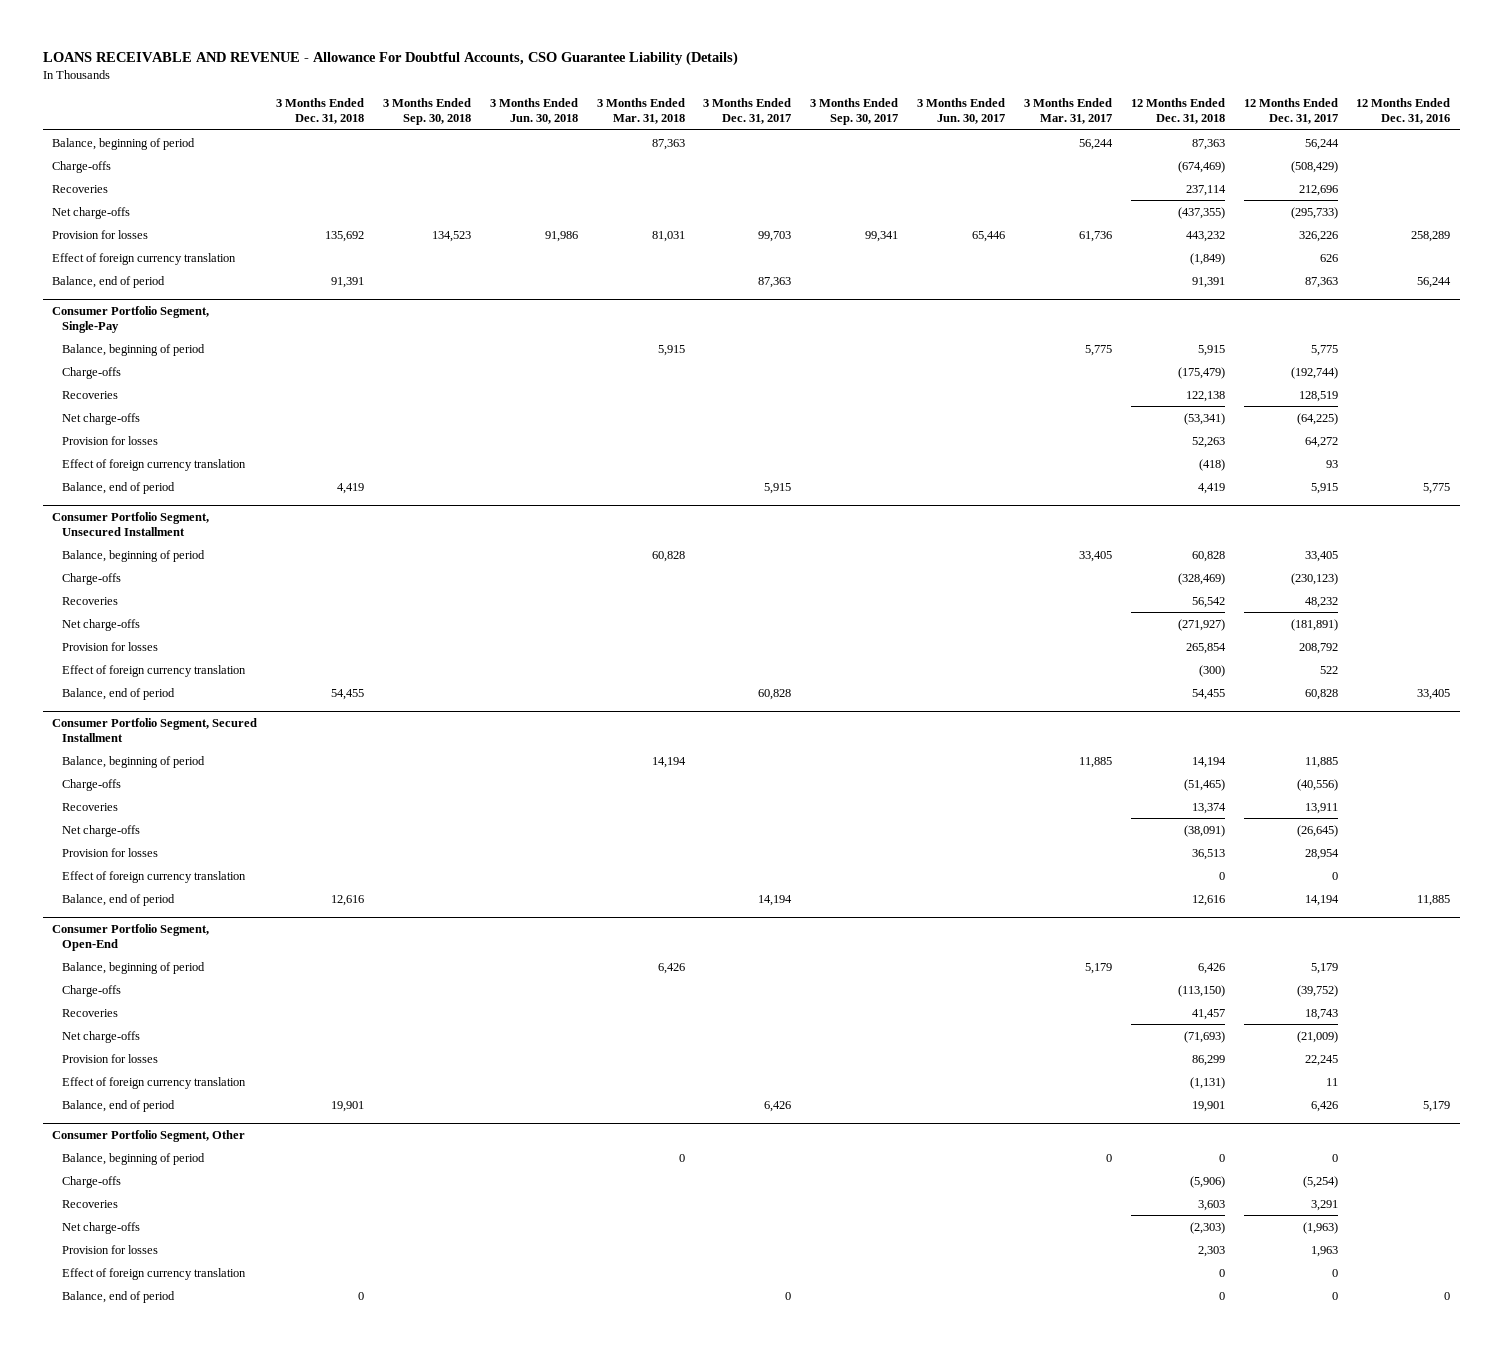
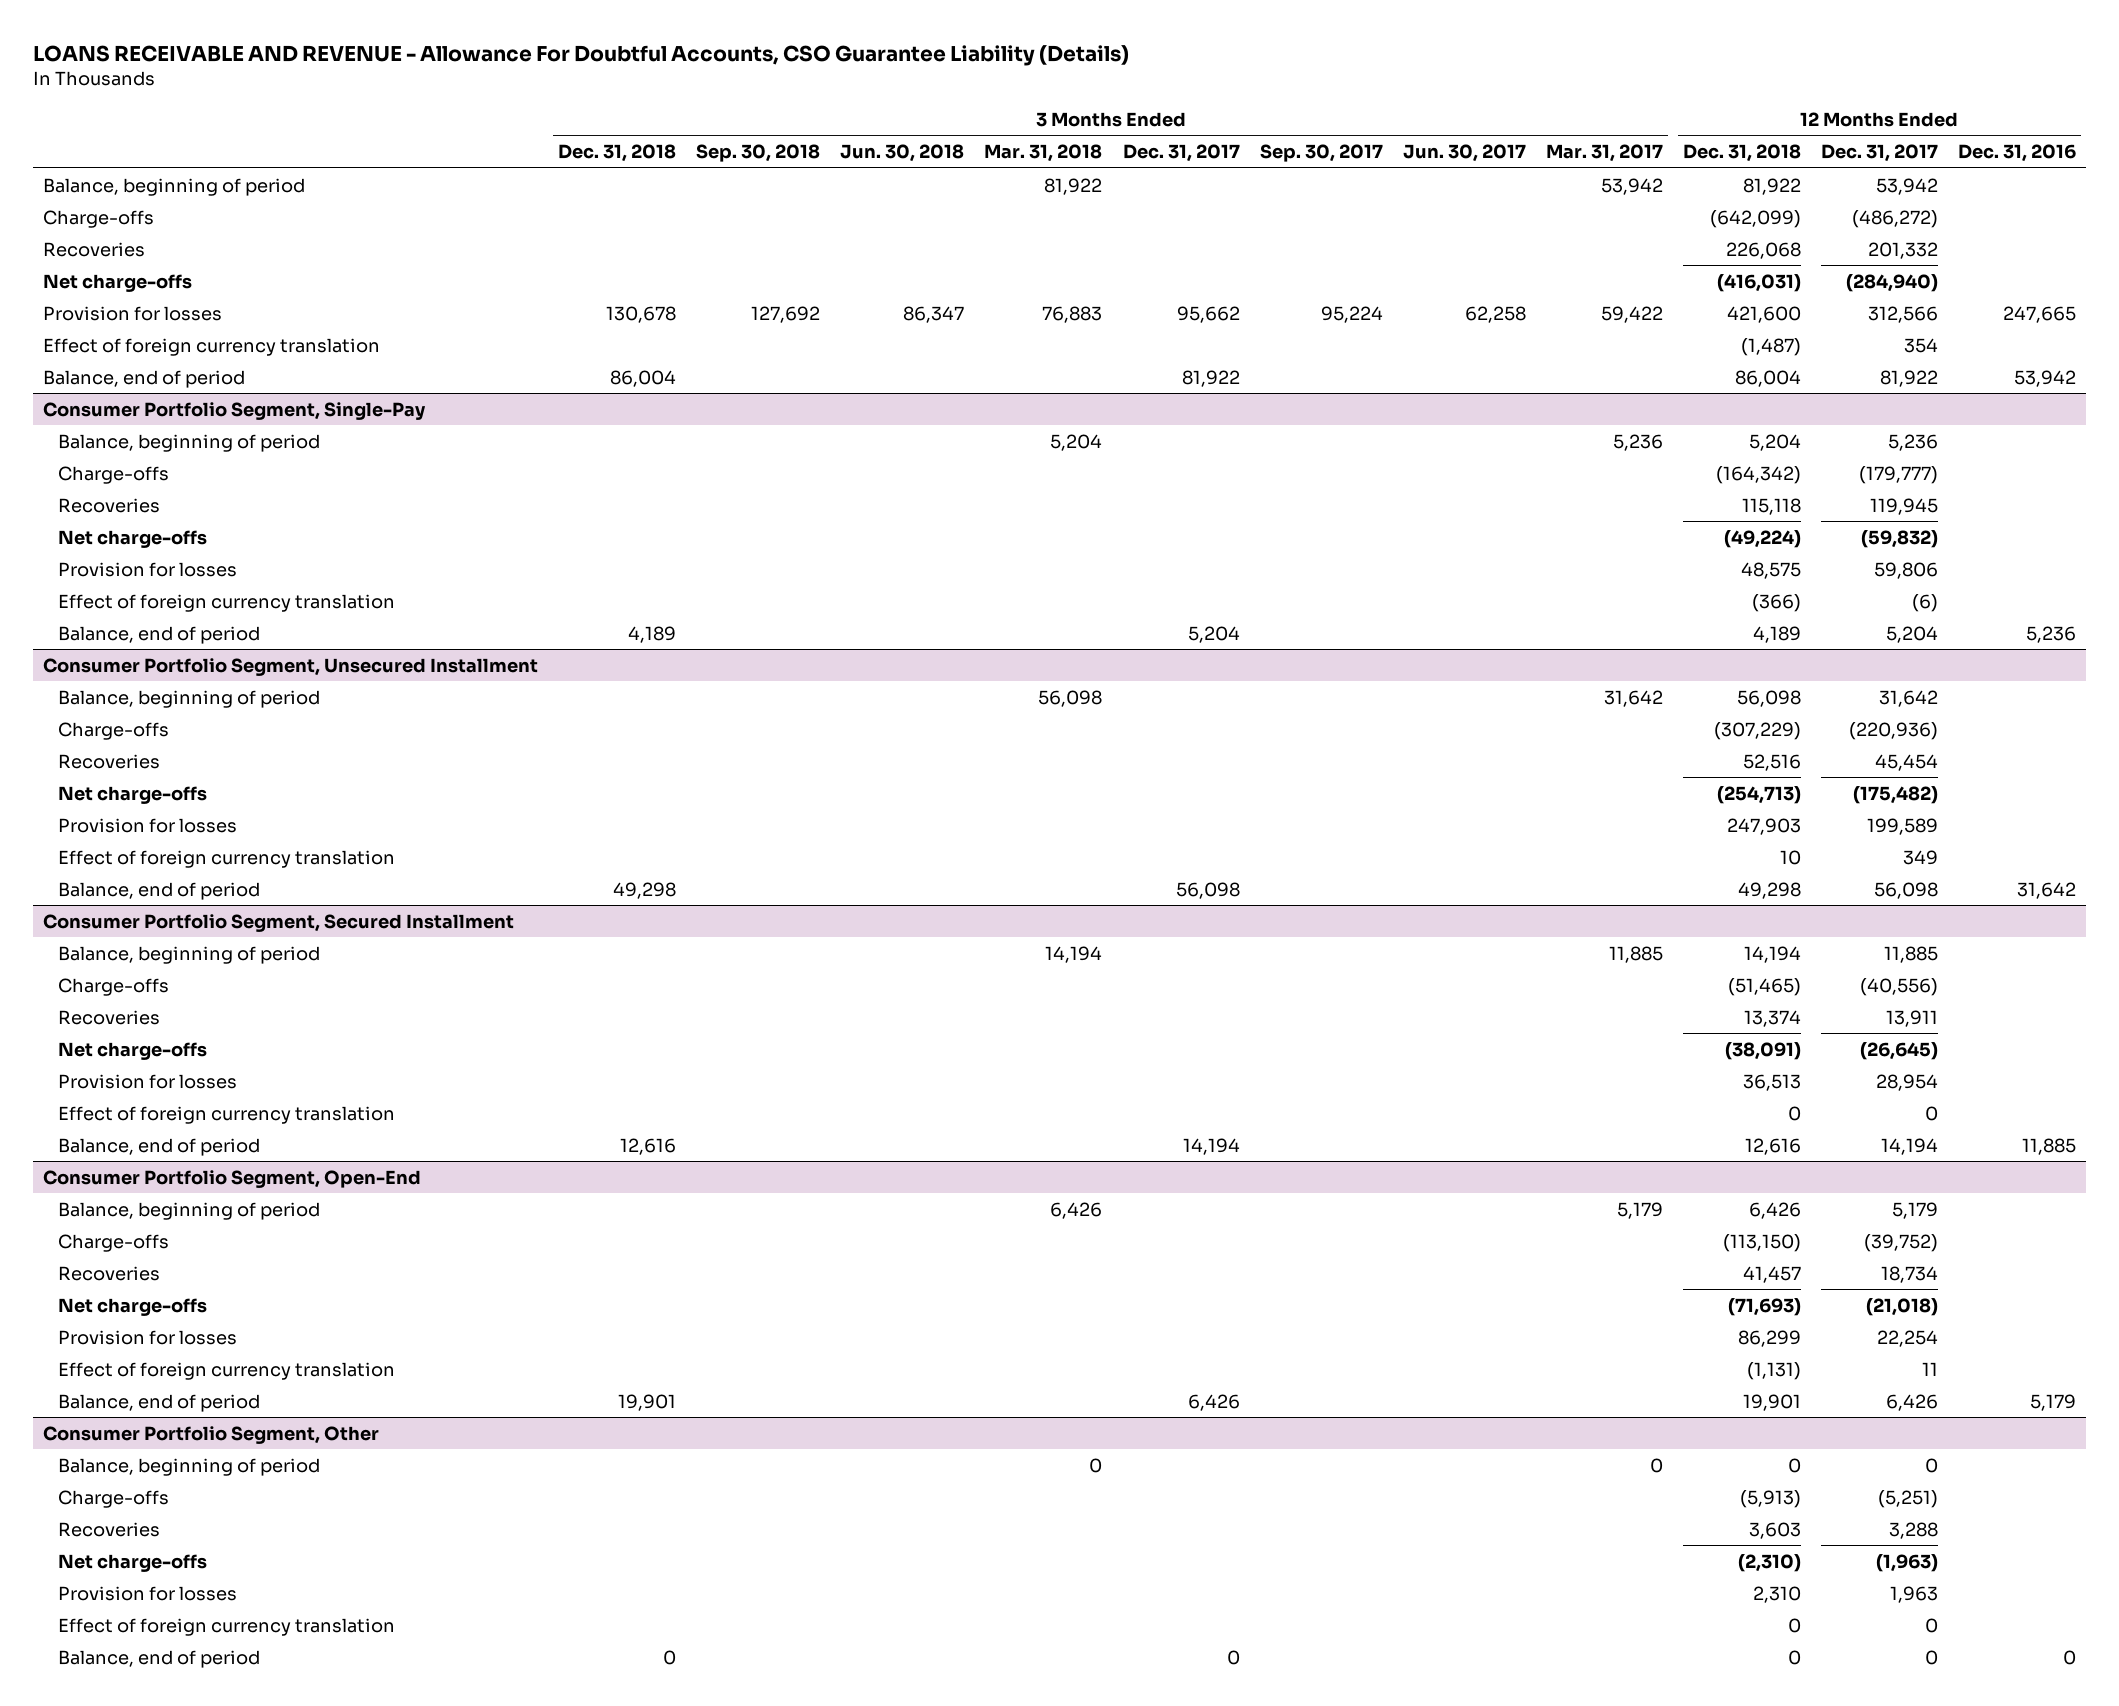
[651,138,685,150] 87,363 -> [1044,177,1103,195] 81,922
[1078,138,1113,150] 56,244 -> [1600,177,1663,195] 53,942
[1191,138,1225,150] 87,363 -> [1742,177,1801,195] 81,922
[1304,138,1339,150] 56,244 -> [1875,177,1938,195] 53,942
[1177,160,1225,173] (674,469) -> [1709,209,1801,228] (642,099)
[1290,160,1338,173] (508,429) -> [1851,209,1938,228] (486,272)
[1185,184,1226,196] 237,114 -> [1725,241,1801,259] 226,068
[1298,184,1338,196] 212,696 -> [1867,241,1938,259] 201,332
[1177,206,1225,219] (437,355) -> [1716,273,1801,292] (416,031)
[1290,206,1338,219] (295,733) -> [1845,273,1938,292] (284,940)
[325,230,365,242] 135,692 -> [606,305,677,323] 130,678
[431,230,471,242] 134,523 -> [751,305,821,323] 127,692
[544,230,578,242] 91,986 -> [903,305,965,323] 86,347
[651,230,685,242] 81,031 -> [1042,305,1103,323] 76,883
[758,230,792,242] 99,703 -> [1176,305,1240,323] 95,662
[865,230,899,242] 99,341 -> [1320,305,1383,323] 95,224
[972,230,1006,242] 65,446 -> [1464,305,1526,323] 62,258
[1078,230,1112,242] 61,736 -> [1600,305,1663,323] 59,422
[1185,230,1225,242] 443,232 -> [1726,305,1801,323] 421,600
[1298,230,1338,242] 326,226 -> [1867,305,1938,323] 312,566
[1411,230,1451,242] 258,289 -> [2003,305,2077,323] 247,665
[1189,252,1225,265] (1,849) -> [1740,337,1801,356] (1,487)
[1319,253,1338,262] 626 -> [1903,337,1938,353] 354
[331,276,365,288] 91,391 -> [610,369,677,387] 86,004
[758,276,792,288] 87,363 -> [1181,369,1240,387] 81,922
[1191,276,1225,288] 91,391 -> [1734,369,1801,387] 86,004
[1304,276,1338,288] 87,363 -> [1879,369,1938,387] 81,922
[1417,276,1452,288] 56,244 -> [2014,369,2077,387] 53,942
[657,344,685,356] 5,915 -> [1050,433,1103,451] 5,204
[1084,344,1112,356] 5,775 -> [1612,433,1663,451] 5,236
[1197,344,1225,356] 5,915 -> [1748,433,1801,451] 5,204
[1310,344,1338,356] 5,775 -> [1887,433,1938,451] 5,236
[1177,366,1225,379] (175,479) -> [1715,465,1801,484] (164,342)
[1290,366,1338,379] (192,744) -> [1858,465,1938,484] (179,777)
[1185,390,1225,402] 122,138 -> [1741,497,1801,515] 115,118
[1298,390,1338,402] 128,519 -> [1869,497,1938,515] 119,945
[1183,412,1225,425] (53,341) -> [1723,529,1801,548] (49,224)
[1296,412,1338,425] (64,225) -> [1860,529,1938,548] (59,832)
[1191,436,1225,448] 52,263 -> [1740,561,1801,579] 48,575
[1304,436,1338,448] 64,272 -> [1873,561,1938,579] 59,806
[1198,458,1225,471] (418) -> [1751,593,1801,612] (366)
[1325,459,1338,468] 93 -> [1911,593,1938,612] (6)
[337,482,365,494] 4,419 -> [628,625,677,643] 4,189
[764,482,792,494] 5,915 -> [1187,625,1240,643] 5,204
[1197,482,1225,494] 4,419 -> [1752,625,1801,643] 4,189
[1310,482,1338,494] 5,915 -> [1885,625,1938,643] 5,204
[1423,482,1451,494] 5,775 -> [2026,625,2077,643] 5,236
[651,550,685,562] 60,828 -> [1038,689,1103,707] 56,098
[1078,550,1112,562] 33,405 -> [1603,689,1663,707] 31,642
[1191,550,1225,562] 60,828 -> [1736,689,1801,707] 56,098
[1304,550,1338,562] 33,405 -> [1878,689,1938,707] 31,642
[1177,572,1225,585] (328,469) -> [1713,721,1801,740] (307,229)
[1290,572,1338,585] (230,123) -> [1848,721,1938,740] (220,936)
[1191,596,1225,608] 56,542 -> [1742,753,1801,771] 52,516
[1304,596,1338,608] 48,232 -> [1874,753,1938,771] 45,454
[1177,618,1225,631] (271,927) -> [1716,785,1801,804] (254,713)
[1290,618,1338,631] (181,891) -> [1852,785,1938,804] (175,482)
[1185,642,1226,654] 265,854 -> [1726,817,1801,835] 247,903
[1298,642,1338,654] 208,792 -> [1866,817,1938,835] 199,589
[1198,664,1225,677] (300) -> [1779,849,1801,865] 10
[1319,665,1338,674] 522 -> [1902,849,1938,865] 349
[331,688,365,700] 54,455 -> [613,881,677,899] 49,298
[758,688,792,700] 60,828 -> [1175,881,1240,899] 56,098
[1191,688,1225,700] 54,455 -> [1737,881,1801,899] 49,298
[1304,688,1338,700] 60,828 -> [1873,881,1938,899] 56,098
[1417,688,1451,700] 33,405 -> [2017,881,2077,899] 31,642
[1304,1008,1338,1020] 18,743 -> [1880,1265,1938,1283] 18,734
[1296,1030,1338,1043] (21,009) -> [1865,1297,1938,1316] (21,018)
[1304,1054,1338,1066] 22,245 -> [1876,1329,1938,1347] 22,254
[1189,1175,1225,1188] (5,906) -> [1739,1489,1801,1508] (5,913)
[1302,1175,1338,1188] (5,254) -> [1877,1489,1938,1508] (5,251)
[1310,1199,1338,1211] 3,291 -> [1888,1521,1938,1539] 3,288
[1189,1221,1225,1234] (2,303) -> [1737,1553,1801,1572] (2,310)
[1197,1245,1225,1257] 2,303 -> [1752,1585,1801,1603] 2,310

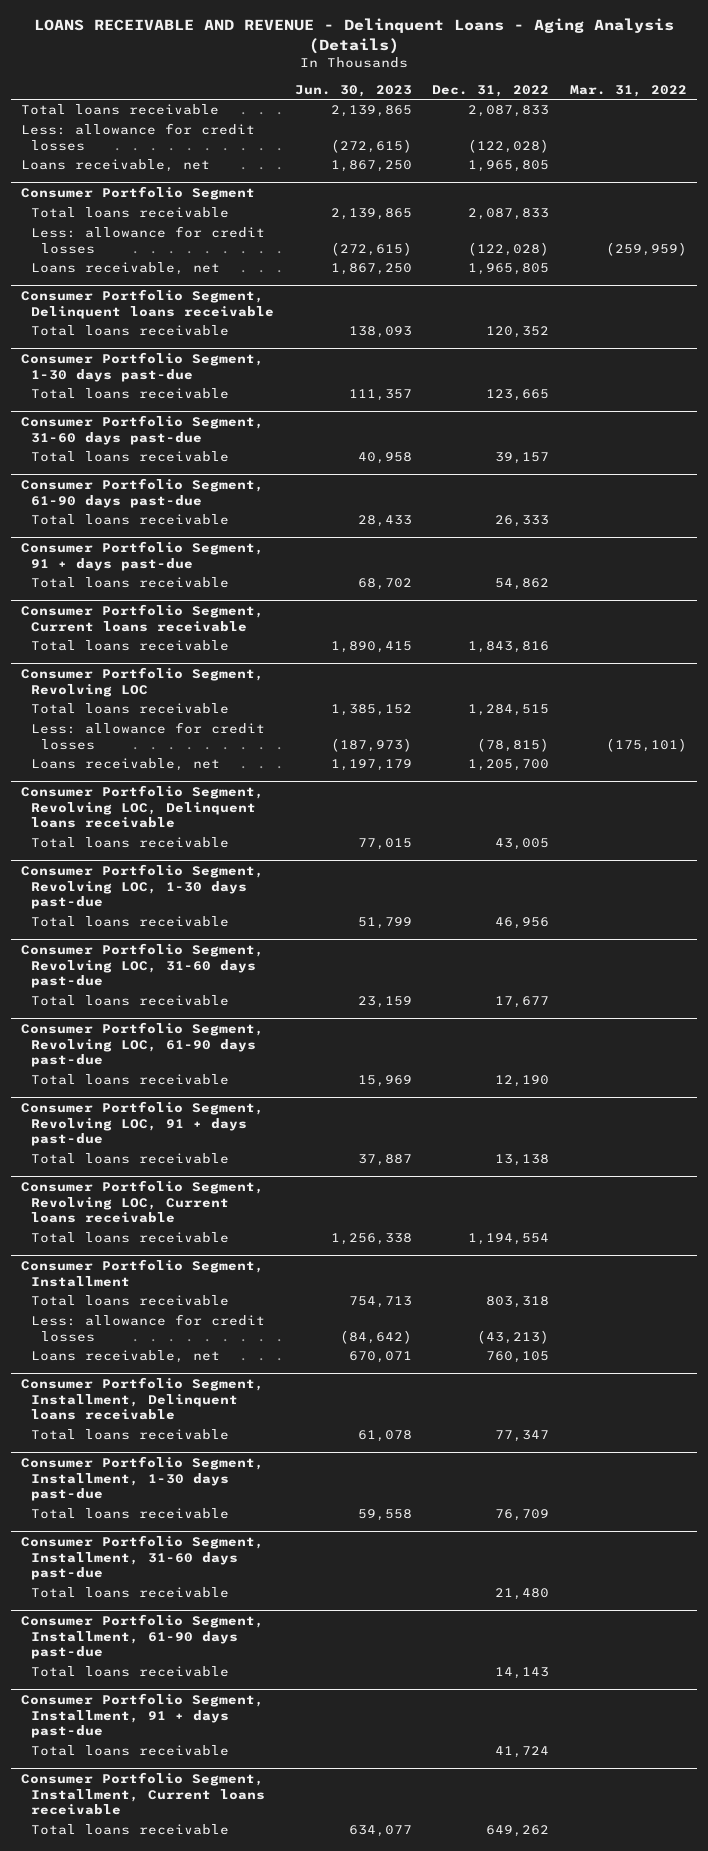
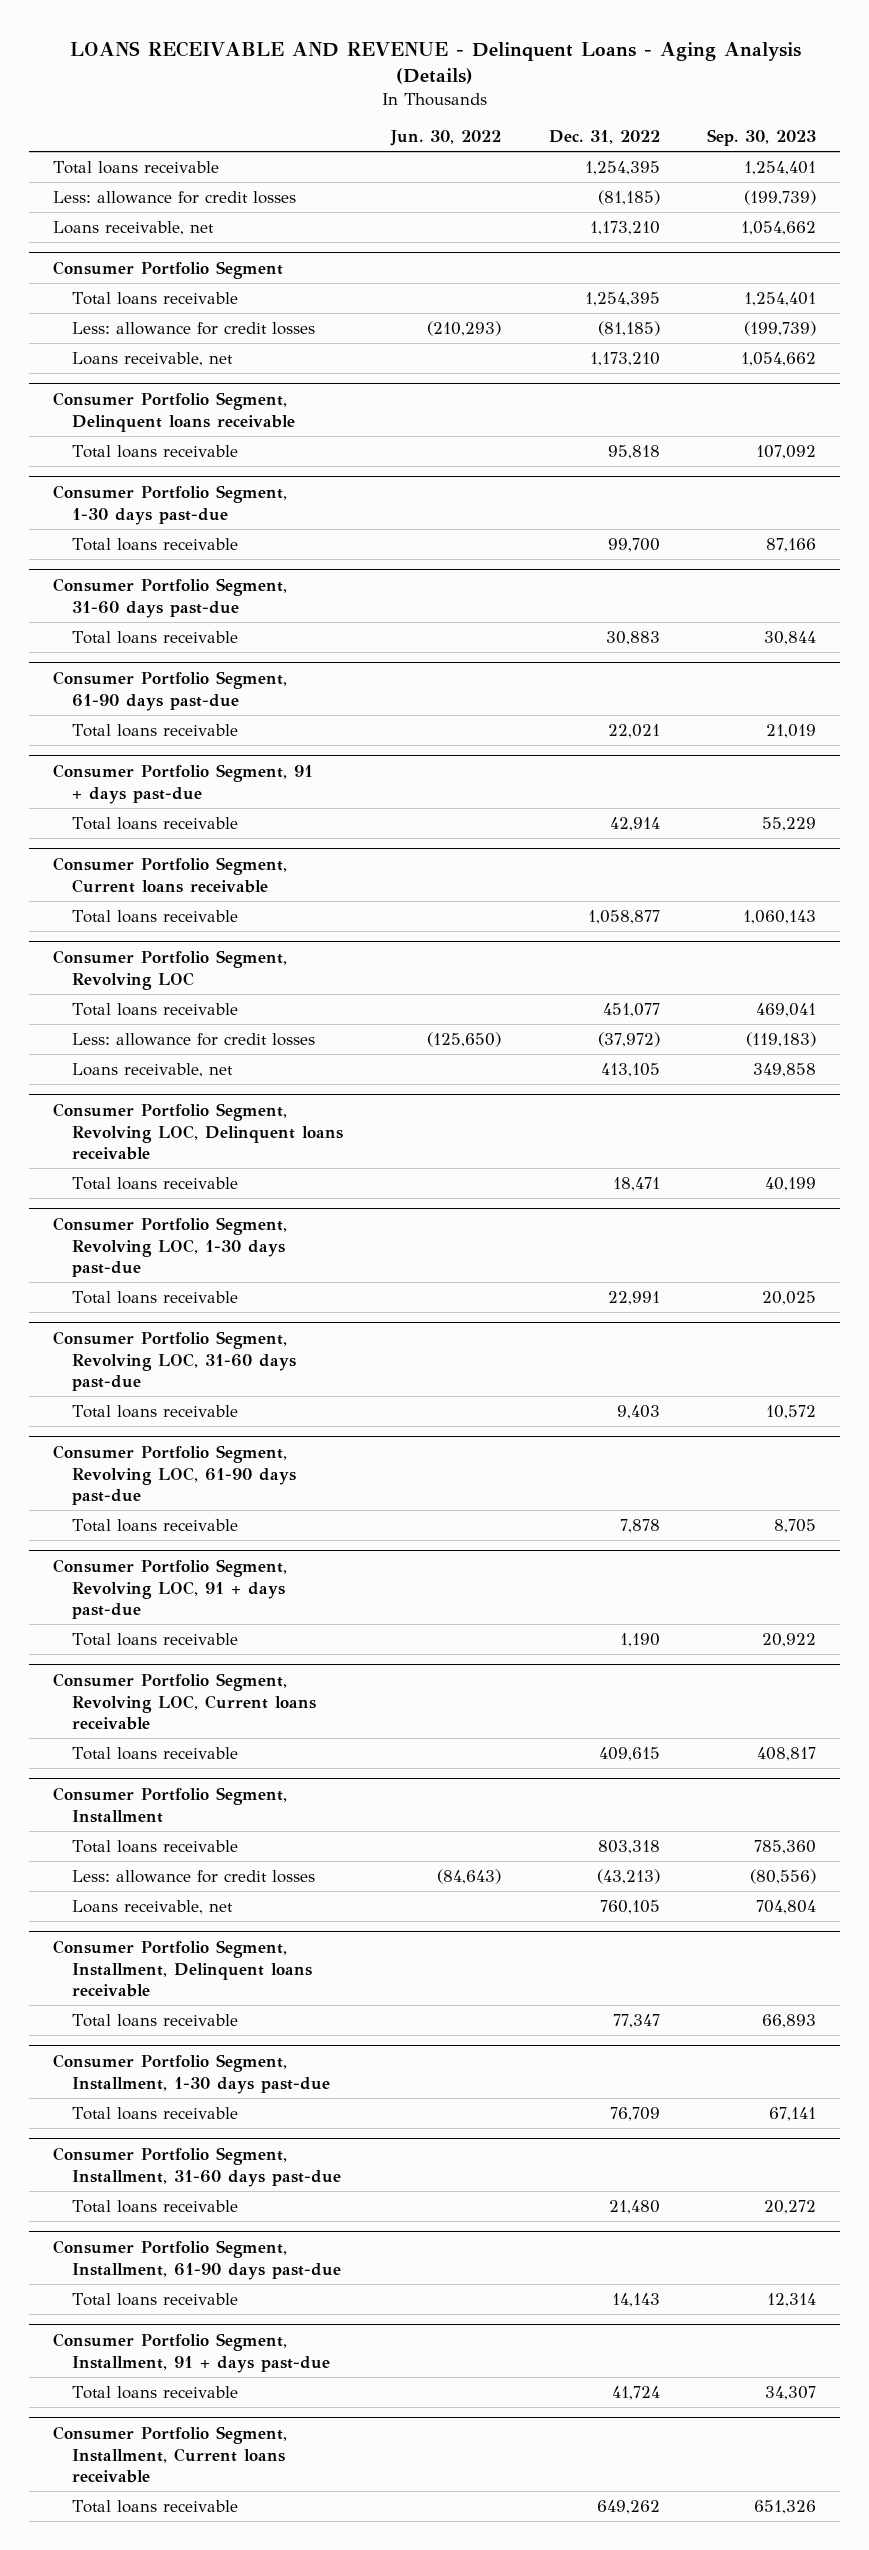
[294,84,412,97] Jun. 30, 2023 -> none
[569,84,687,97] Mar. 31, 2022 -> none
none -> [389,130,501,147] Jun. 30, 2022
none -> [707,129,817,147] Sep. 30, 2023
[468,105,550,118] 2,087,833 -> [584,160,660,175] 1,254,395
[468,138,550,153] (122,028) -> [597,189,660,205] (81,185)
[468,160,550,173] 1,965,805 -> [589,220,660,235] 1,173,210
[468,208,550,221] 2,087,833 -> [584,291,660,306] 1,254,395
[468,241,550,256] (122,028) -> [597,320,660,336] (81,185)
[468,263,550,276] 1,965,805 -> [589,351,660,366] 1,173,210
[486,326,550,339] 120,352 -> [607,444,660,459] 95,818
[486,389,550,402] 123,665 -> [607,537,660,552] 99,700
[495,452,550,465] 39,157 -> [605,630,660,645] 30,883
[495,515,550,528] 26,333 -> [607,723,660,738] 22,021
[495,578,550,591] 54,862 -> [609,816,660,831] 42,914
[468,641,550,654] 1,843,816 -> [587,909,660,924] 1,058,877
[468,704,550,717] 1,284,515 -> [602,1002,660,1017] 451,077
[477,737,550,752] (78,815) -> [597,1031,660,1047] (37,972)
[468,759,550,772] 1,205,700 -> [600,1062,660,1077] 413,105
[495,838,550,851] 43,005 -> [612,1176,660,1191] 18,471
[495,917,550,930] 46,956 -> [607,1290,660,1305] 22,991
[495,996,550,1009] 17,677 -> [616,1404,660,1419] 9,403
[495,1075,550,1088] 12,190 -> [619,1518,660,1533] 7,878
[495,1154,550,1167] 13,138 -> [619,1632,660,1647] 1,190
[468,1233,550,1246] 1,194,554 -> [598,1746,660,1761] 409,615

